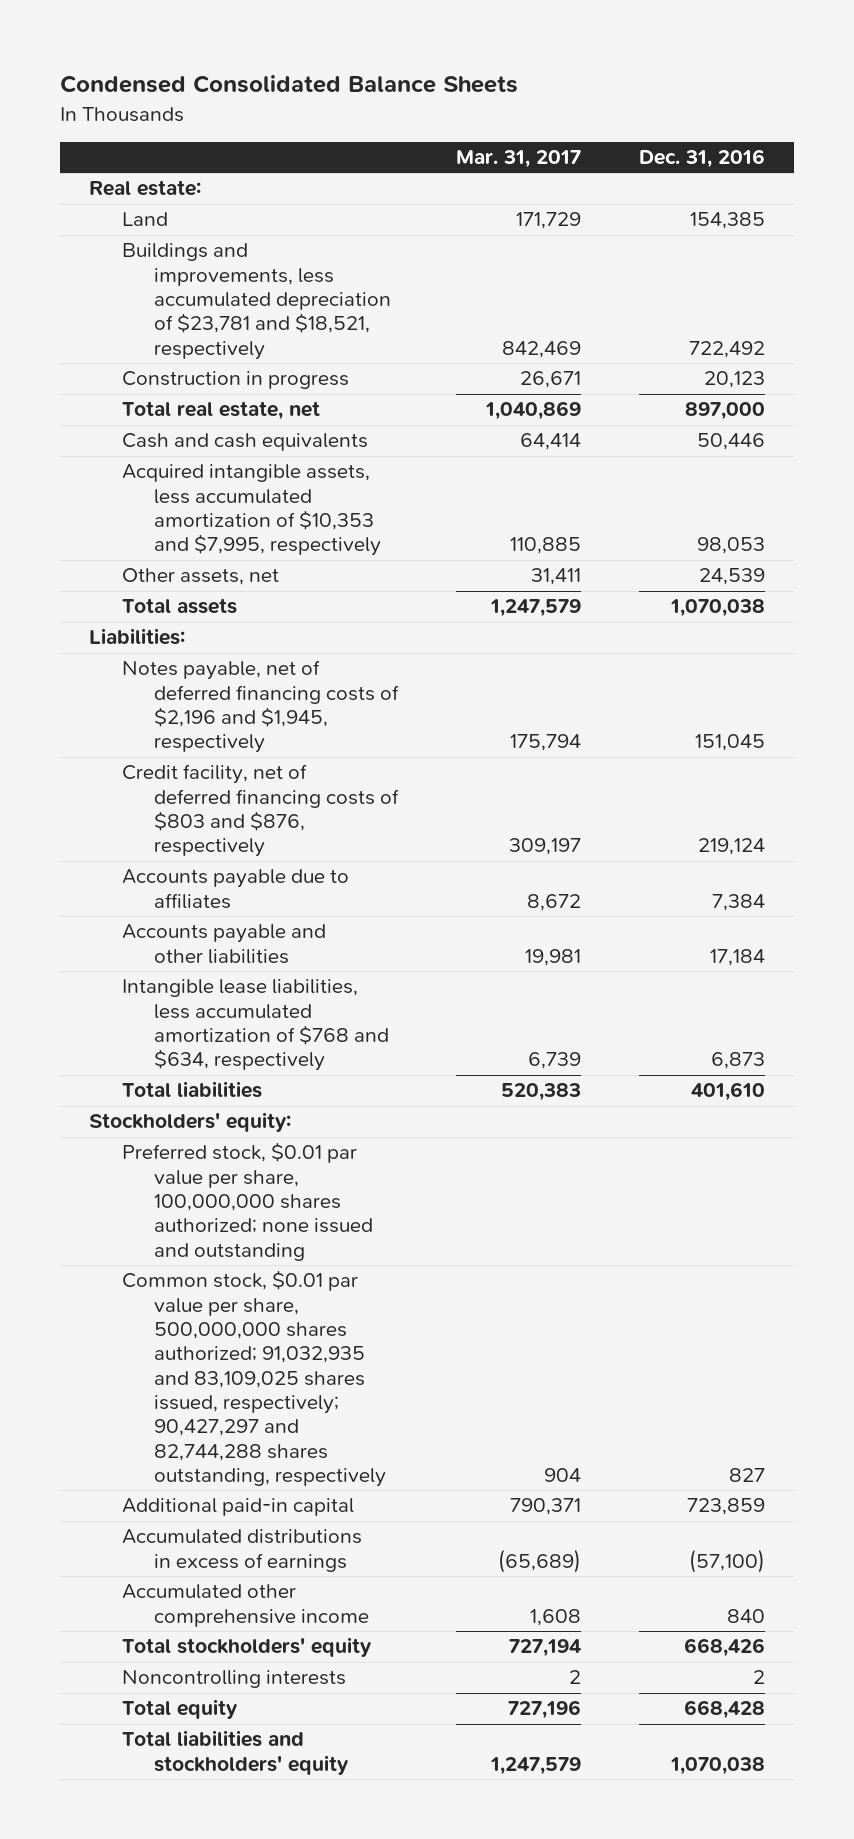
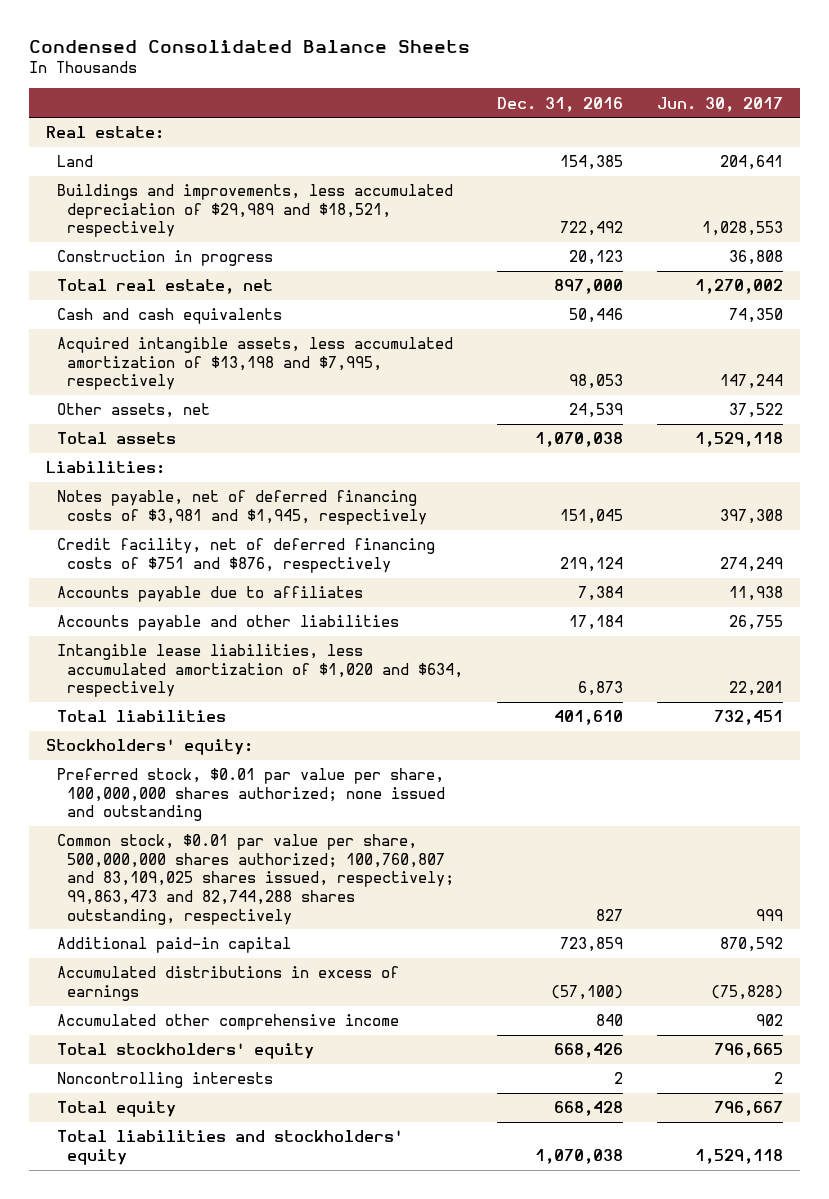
[456,150,582,169] Mar. 31, 2017 -> none
none -> [656,96,783,112] Jun. 30, 2017
[121,243,392,360] Buildings and improvements, less accumulated depreciation of $23,781 and $18,521, respectively -> [56,184,453,238] Buildings and improvements, less accumulated depreciation of $29,989 and $18,521, respectively
[121,464,382,557] Acquired intangible assets, less accumulated amortization of $10,353 and $7,995, respectively -> [56,337,453,391] Acquired intangible assets, less accumulated amortization of $13,198 and $7,995, respectively
[121,660,400,754] Notes payable, net of deferred financing costs of $2,196 and $1,945, respectively -> [56,490,428,525] Notes payable, net of deferred financing costs of $3,981 and $1,945, respectively
[121,764,400,858] Credit facility, net of deferred financing costs of $803 and $876, respectively -> [56,538,435,573] Credit facility, net of deferred financing costs of $751 and $876, respectively
[121,979,390,1072] Intangible lease liabilities, less accumulated amortization of $768 and $634, respectively -> [56,644,464,698] Intangible lease liabilities, less accumulated amortization of $1,020 and $634, respectively
[121,1270,387,1488] Common stock, $0.01 par value per share, 500,000,000 shares authorized; 91,032,935 and 83,109,025 shares issued, respectively; 90,427,297 and 82,744,288 shares outstanding, respectively -> [56,834,455,925] Common stock, $0.01 par value per share, 500,000,000 shares authorized; 100,760,807 and 83,109,025 shares issued, respectively; 99,863,473 and 82,744,288 shares outstanding, respectively

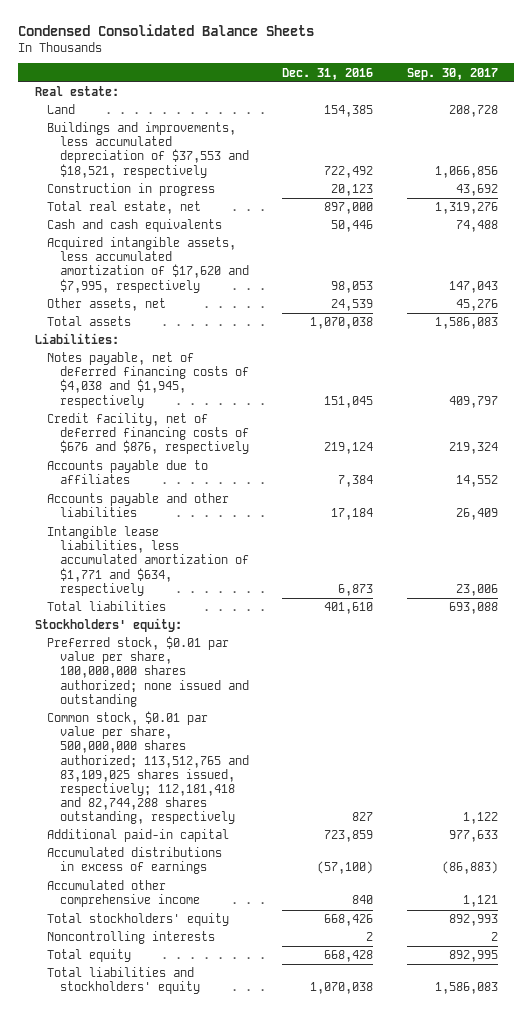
[656,96,783,112] Jun. 30, 2017 -> none
none -> [406,67,498,80] Sep. 30, 2017
[56,184,453,238] Buildings and improvements, less accumulated depreciation of $29,989 and $18,521, respectively -> [47,122,250,178] Buildings and improvements, less accumulated depreciation of $37,553 and $18,521, respectively
[56,337,453,391] Acquired intangible assets, less accumulated amortization of $13,198 and $7,995, respectively -> [47,237,250,293] Acquired intangible assets, less accumulated amortization of $17,620 and $7,995, respectively
[56,490,428,525] Notes payable, net of deferred financing costs of $3,981 and $1,945, respectively -> [47,352,250,408] Notes payable, net of deferred financing costs of $4,038 and $1,945, respectively
[56,538,435,573] Credit facility, net of deferred financing costs of $751 and $876, respectively -> [47,413,250,455] Credit facility, net of deferred financing costs of $676 and $876, respectively
[56,644,464,698] Intangible lease liabilities, less accumulated amortization of $1,020 and $634, respectively -> [47,526,250,596] Intangible lease liabilities, less accumulated amortization of $1,771 and $634, respectively
[56,834,455,925] Common stock, $0.01 par value per share, 500,000,000 shares authorized; 100,760,807 and 83,109,025 shares issued, respectively; 99,863,473 and 82,744,288 shares outstanding, respectively -> [47,711,250,824] Common stock, $0.01 par value per share, 500,000,000 shares authorized; 113,512,765 and 83,109,025 shares issued, respectively; 112,181,418 and 82,744,288 shares outstanding, respectively

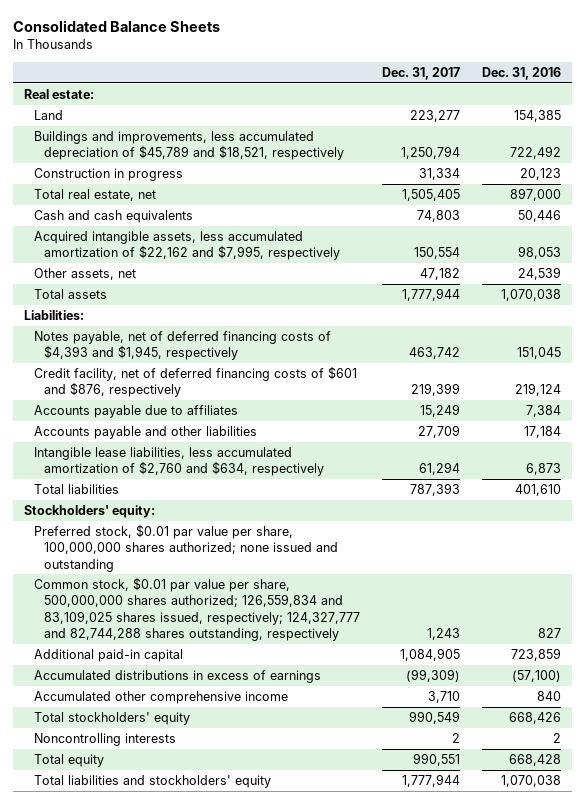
[18,24,315,37] Condensed Consolidated Balance Sheets -> [12,20,220,33] Consolidated Balance Sheets
[406,67,498,80] Sep. 30, 2017 -> none
none -> [381,67,460,81] Dec. 31, 2017
[47,122,250,178] Buildings and improvements, less accumulated depreciation of $37,553 and $18,521, respectively -> [34,131,345,161] Buildings and improvements, less accumulated depreciation of $45,789 and $18,521, respectively
[47,237,250,293] Acquired intangible assets, less accumulated amortization of $17,620 and $7,995, respectively -> [34,231,341,261] Acquired intangible assets, less accumulated amortization of $22,162 and $7,995, respectively
[47,352,250,408] Notes payable, net of deferred financing costs of $4,038 and $1,945, respectively -> [34,331,332,361] Notes payable, net of deferred financing costs of $4,393 and $1,945, respectively
[47,413,250,455] Credit facility, net of deferred financing costs of $676 and $876, respectively -> [34,366,358,398] Credit facility, net of deferred financing costs of $601 and $876, respectively
[47,526,250,596] Intangible lease liabilities, less accumulated amortization of $1,771 and $634, respectively -> [34,447,325,477] Intangible lease liabilities, less accumulated amortization of $2,760 and $634, respectively
[47,711,250,824] Common stock, $0.01 par value per share, 500,000,000 shares authorized; 113,512,765 and 83,109,025 shares issued, respectively; 112,181,418 and 82,744,288 shares outstanding, respectively -> [34,577,361,641] Common stock, $0.01 par value per share, 500,000,000 shares authorized; 126,559,834 and 83,109,025 shares issued, respectively; 124,327,777 and 82,744,288 shares outstanding, respectively

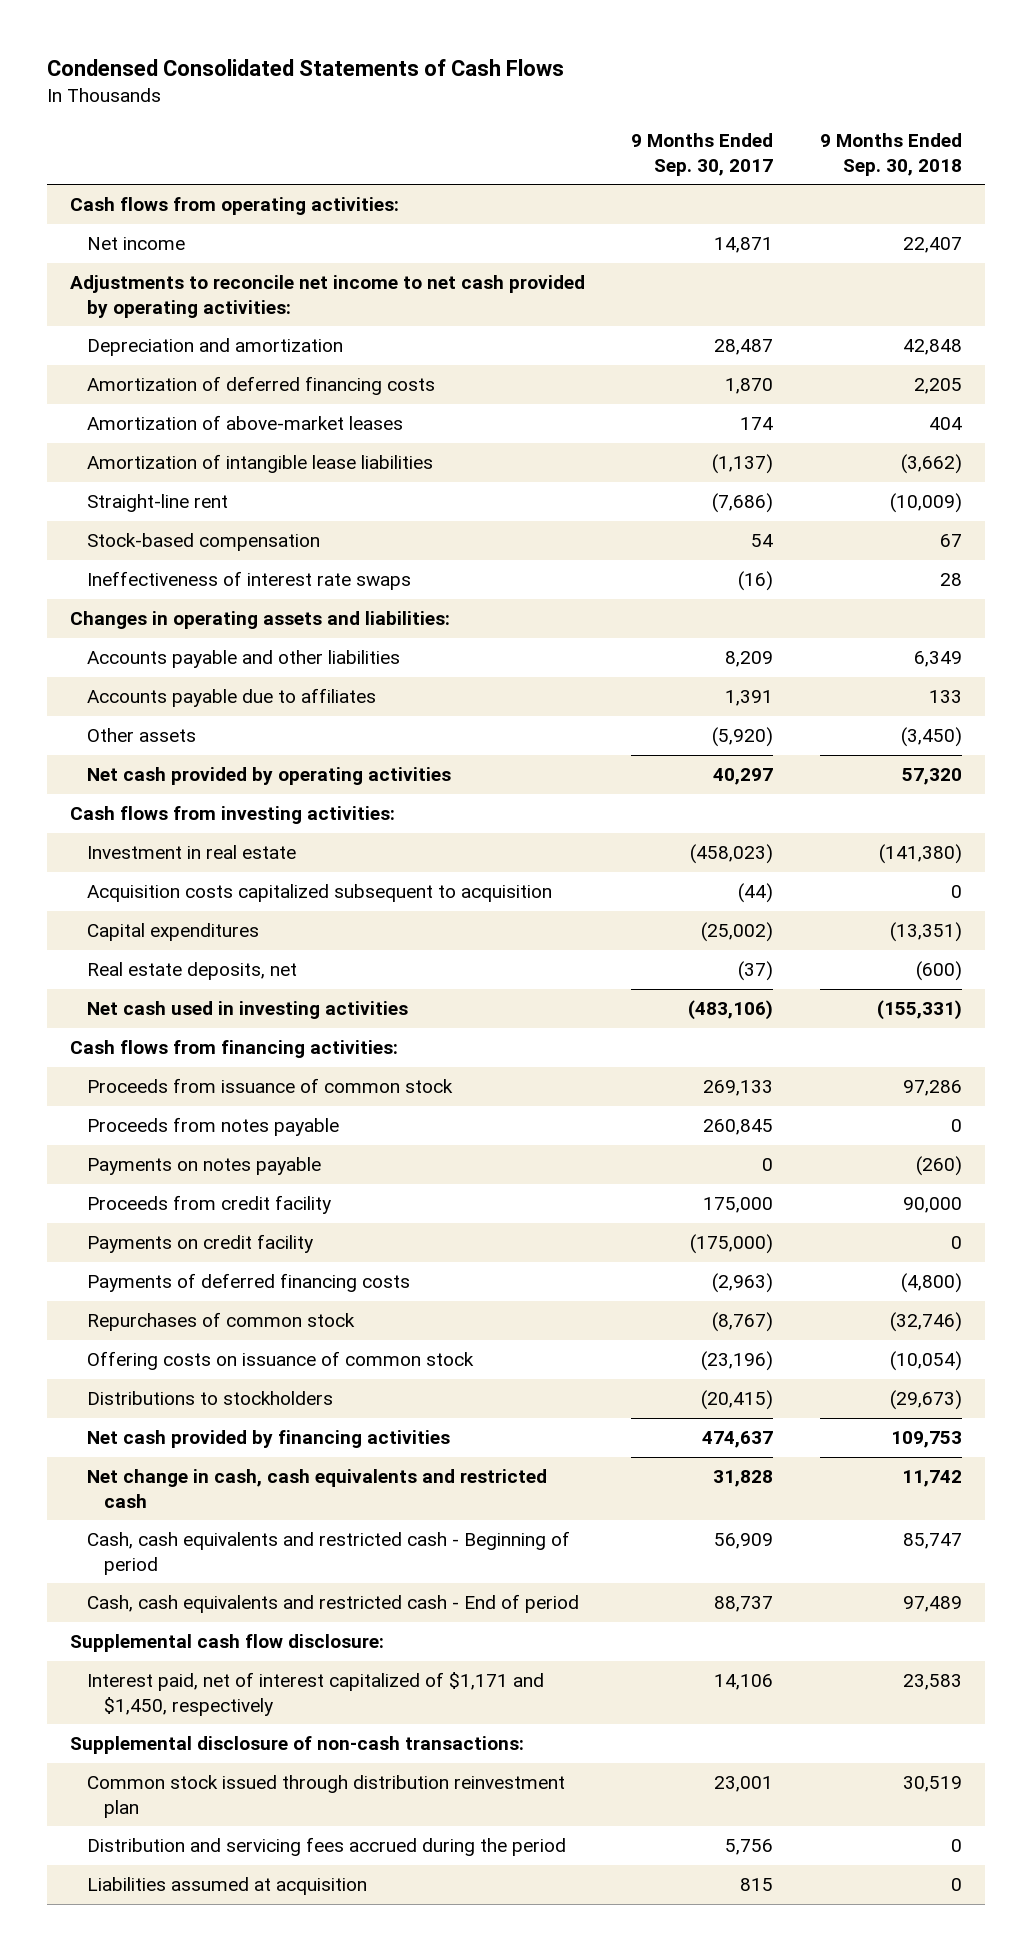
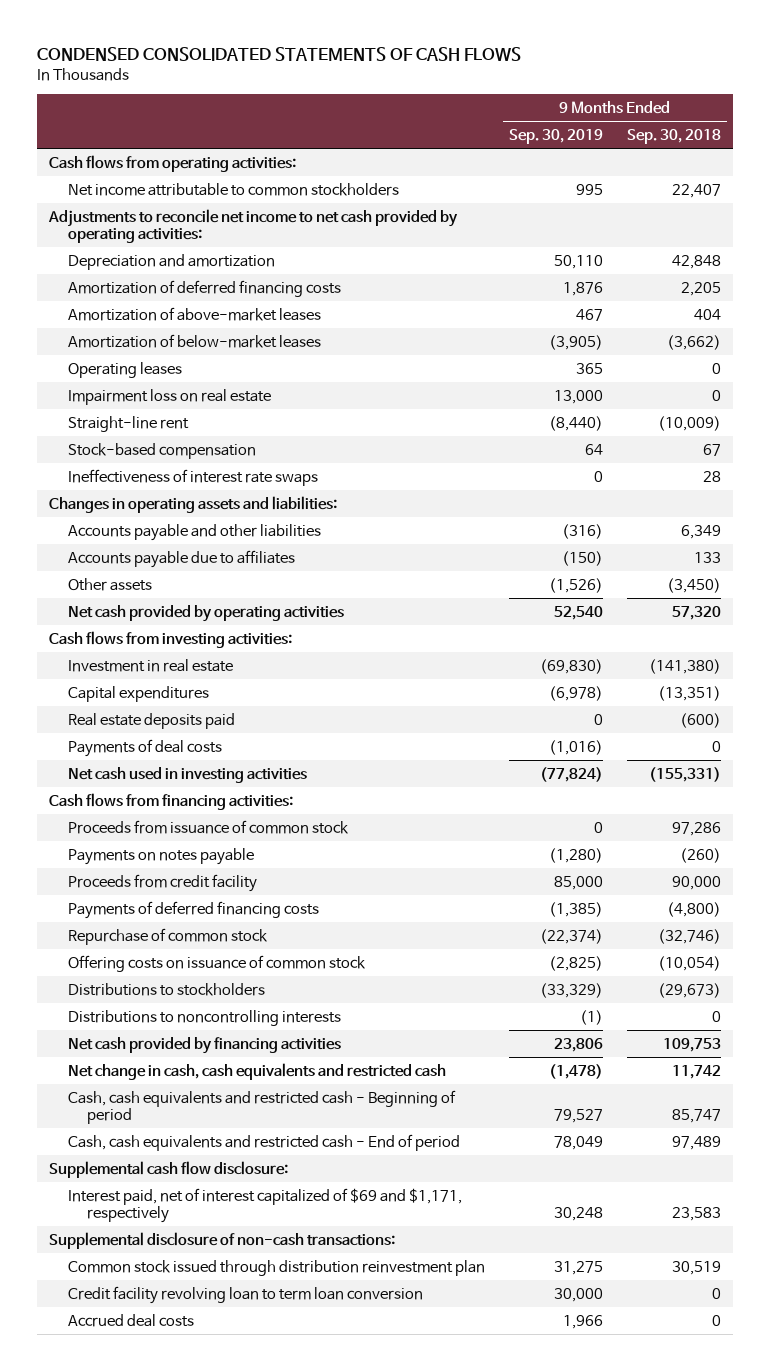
[46,59,564,77] Condensed Consolidated Statements of Cash Flows -> [37,46,522,61] CONDENSED CONSOLIDATED STATEMENTS OF CASH FLOWS
[631,133,774,176] 9 Months Ended Sep. 30, 2017 -> none
none -> [509,128,604,144] Sep. 30, 2019
[86,237,185,251] Net income -> [67,182,399,196] Net income attributable to common stockholders
[86,454,433,474] Amortization of intangible lease liabilities -> [67,333,321,348] Amortization of below-market leases
none -> [67,361,182,378] Operating leases
none -> [67,388,271,405] Impairment loss on real estate
[86,884,552,903] Acquisition costs capitalized subsequent to acquisition -> none
[86,962,297,981] Real estate deposits, net -> [67,712,235,729] Real estate deposits paid
none -> [67,738,222,757] Payments of deal costs
[86,1117,339,1137] Proceeds from notes payable -> none
[86,1234,313,1254] Payments on credit facility -> none
[86,1312,355,1332] Repurchases of common stock -> [67,927,268,945] Repurchase of common stock
none -> [67,1009,341,1026] Distributions to noncontrolling interests
[86,1672,544,1716] Interest paid, net of interest capitalized of $1,171 and $1,450, respectively -> [67,1187,462,1224] Interest paid, net of interest capitalized of $69 and $1,171, respectively
[86,1837,566,1857] Distribution and servicing fees accrued during the period -> none
[86,1877,367,1896] Liabilities assumed at acquisition -> none
none -> [67,1285,423,1304] Credit facility revolving loan to term loan conversion
none -> [67,1313,194,1327] Accrued deal costs

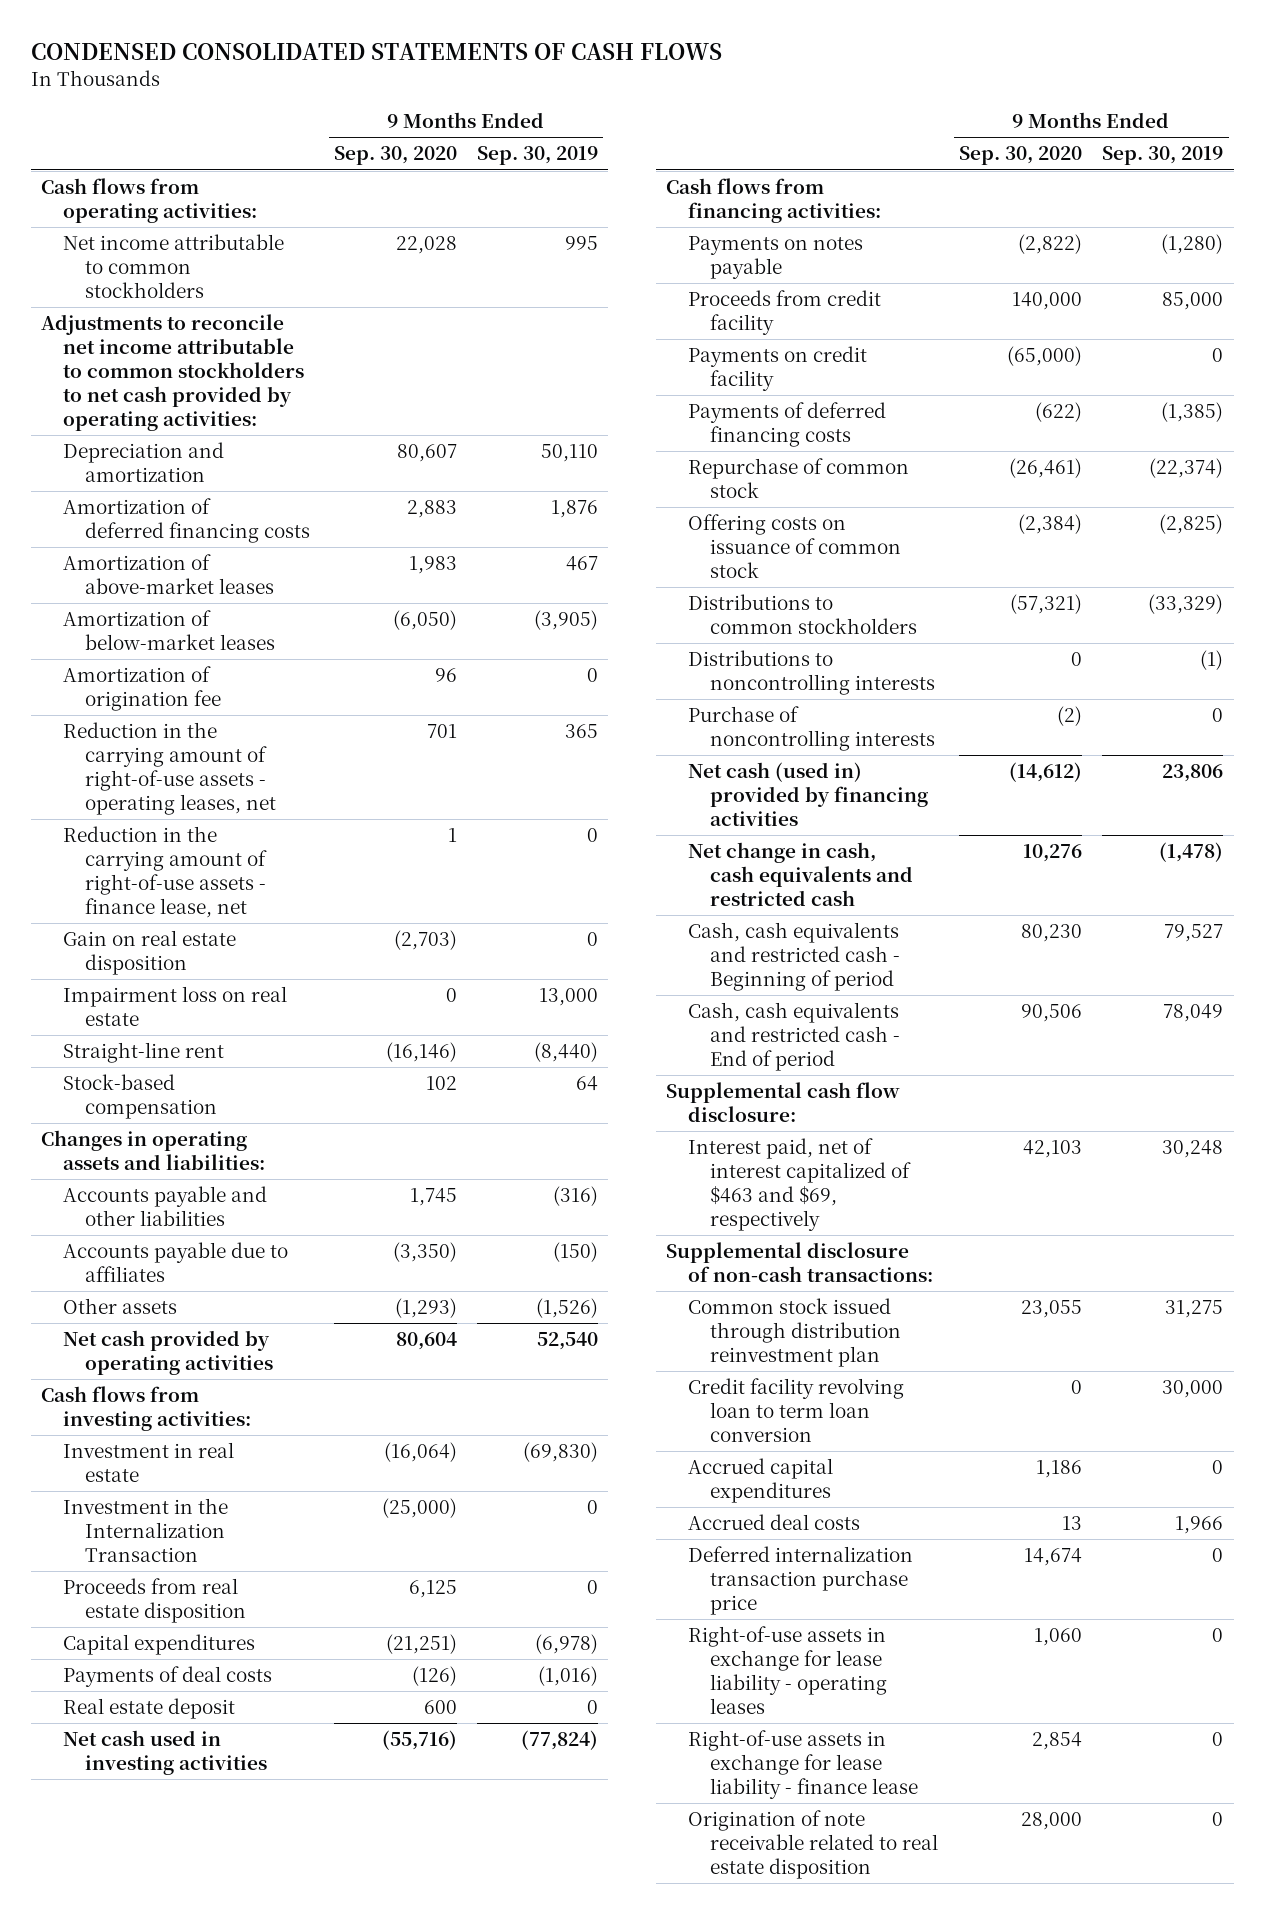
[627,128,722,144] Sep. 30, 2018 -> none
none -> [333,146,457,166] Sep. 30, 2020
[48,208,459,244] Adjustments to reconcile net income to net cash provided by operating activities: -> [41,314,305,432] Adjustments to reconcile net income attributable to common stockholders to net cash provided by operating activities:
none -> [63,666,222,712] Amortization of origination fee
[67,361,182,378] Operating leases -> [63,722,277,816] Reduction in the carrying amount of right-of-use assets - operating leases, net
none -> [63,826,268,919] Reduction in the carrying amount of right-of-use assets - finance lease, net
none -> [63,930,237,976] Gain on real estate disposition
[67,468,318,486] Ineffectiveness of interest rate swaps -> none
none -> [63,1498,229,1563] Investment in the Internalization Transaction
none -> [63,1578,247,1624] Proceeds from real estate disposition
[67,712,235,729] Real estate deposits paid -> none
none -> [63,1698,236,1720] Real estate deposit
[67,819,349,834] Proceeds from issuance of common stock -> none
none -> [688,346,868,392] Payments on credit facility
[67,982,265,996] Distributions to stockholders -> [688,594,918,635] Distributions to common stockholders
none -> [688,706,936,752] Purchase of noncontrolling interests
[67,1036,341,1054] Net cash provided by financing activities -> [688,762,929,827] Net cash (used in) provided by financing activities
[67,1187,462,1224] Interest paid, net of interest capitalized of $69 and $1,171, respectively -> [688,1138,912,1232] Interest paid, net of interest capitalized of $463 and $69, respectively
none -> [688,1458,834,1504] Accrued capital expenditures
none -> [688,1546,914,1616] Deferred internalization transaction purchase price
none -> [688,1626,888,1715] Right-of-use assets in exchange for lease liability - operating leases
none -> [688,1730,919,1800] Right-of-use assets in exchange for lease liability - finance lease
none -> [688,1810,939,1880] Origination of note receivable related to real estate disposition

